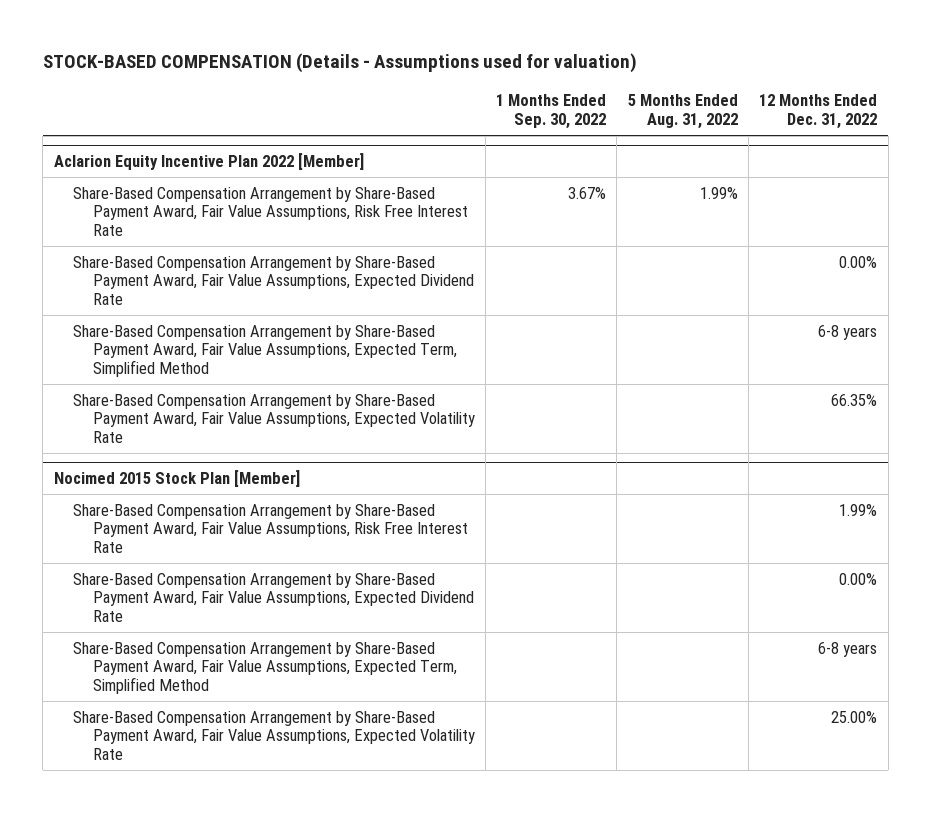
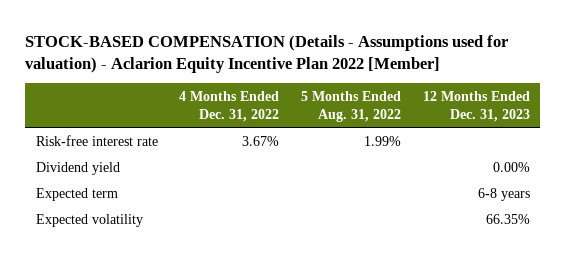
[42,53,637,74] STOCK-BASED COMPENSATION (Details - Assumptions used for valuation) -> [25,35,509,74] STOCK-BASED COMPENSATION (Details - Assumptions used for valuation) - Aclarion Equity Incentive Plan 2022 [Member]
[496,94,607,130] 1 Months Ended Sep. 30, 2022 -> none
[759,94,878,130] 12 Months Ended Dec. 31, 2022 -> none
none -> [179,91,280,122] 4 Months Ended Dec. 31, 2022
none -> [422,91,530,122] 12 Months Ended Dec. 31, 2023
[53,153,364,171] Aclarion Equity Incentive Plan 2022 [Member] -> none
[73,186,468,237] Share-Based Compensation Arrangement by Share-Based Payment Award, Fair Value Assumptions, Risk Free Interest Rate -> none
[73,255,474,306] Share-Based Compensation Arrangement by Share-Based Payment Award, Fair Value Assumptions, Expected Dividend Rate -> none
[73,324,457,378] Share-Based Compensation Arrangement by Share-Based Payment Award, Fair Value Assumptions, Expected Term, Simplified Method -> none
[73,393,475,444] Share-Based Compensation Arrangement by Share-Based Payment Award, Fair Value Assumptions, Expected Volatility Rate -> none
[53,470,300,488] Nocimed 2015 Stock Plan [Member] -> none
[73,503,468,554] Share-Based Compensation Arrangement by Share-Based Payment Award, Fair Value Assumptions, Risk Free Interest Rate -> none
[73,572,474,623] Share-Based Compensation Arrangement by Share-Based Payment Award, Fair Value Assumptions, Expected Dividend Rate -> none
[73,641,457,695] Share-Based Compensation Arrangement by Share-Based Payment Award, Fair Value Assumptions, Expected Term, Simplified Method -> none
[73,710,475,761] Share-Based Compensation Arrangement by Share-Based Payment Award, Fair Value Assumptions, Expected Volatility Rate -> none
none -> [35,134,158,146] Risk-free interest rate
none -> [35,161,120,175] Dividend yield
none -> [35,187,118,201] Expected term
none -> [35,213,143,227] Expected volatility

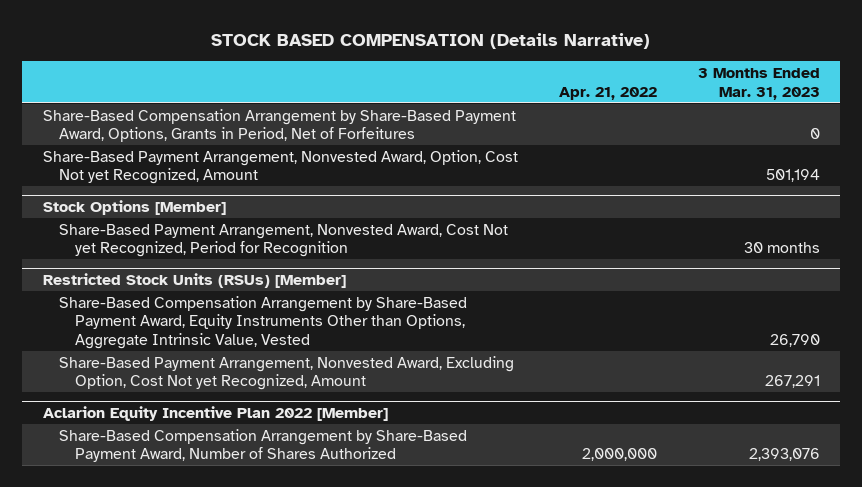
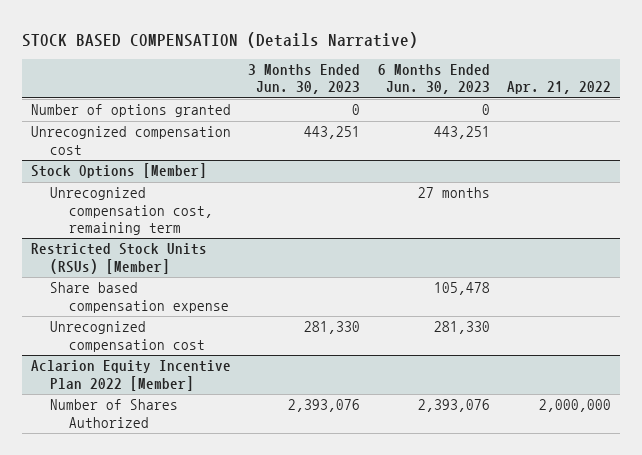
[697,67,820,100] 3 Months Ended Mar. 31, 2023 -> none
none -> [248,64,361,95] 3 Months Ended Jun. 30, 2023
none -> [377,64,490,95] 6 Months Ended Jun. 30, 2023
[42,108,516,143] Share-Based Compensation Arrangement by Share-Based Payment Award, Options, Grants in Period, Net of Forfeitures -> [31,104,232,118] Number of options granted
[42,149,518,185] Share-Based Payment Arrangement, Nonvested Award, Option, Cost Not yet Recognized, Amount -> [31,126,232,155] Unrecognized compensation cost
[58,223,508,258] Share-Based Payment Arrangement, Nonvested Award, Cost Not yet Recognized, Period for Recognition -> [50,187,214,235] Unrecognized compensation cost, remaining term
[58,295,467,350] Share-Based Compensation Arrangement by Share-Based Payment Award, Equity Instruments Other than Options, Aggregate Intrinsic Value, Vested -> [50,282,230,313] Share based compensation expense
[58,355,514,391] Share-Based Payment Arrangement, Nonvested Award, Excluding Option, Cost Not yet Recognized, Amount -> [50,321,206,352] Unrecognized compensation cost
[58,428,467,463] Share-Based Compensation Arrangement by Share-Based Payment Award, Number of Shares Authorized -> [50,399,179,428] Number of Shares Authorized

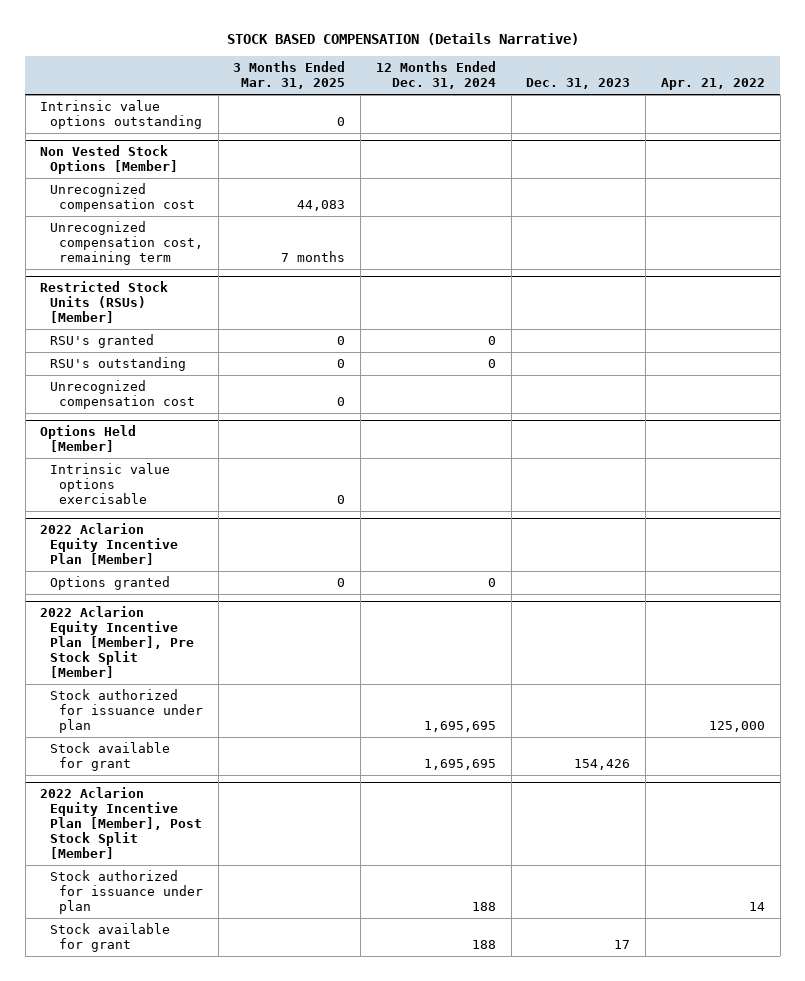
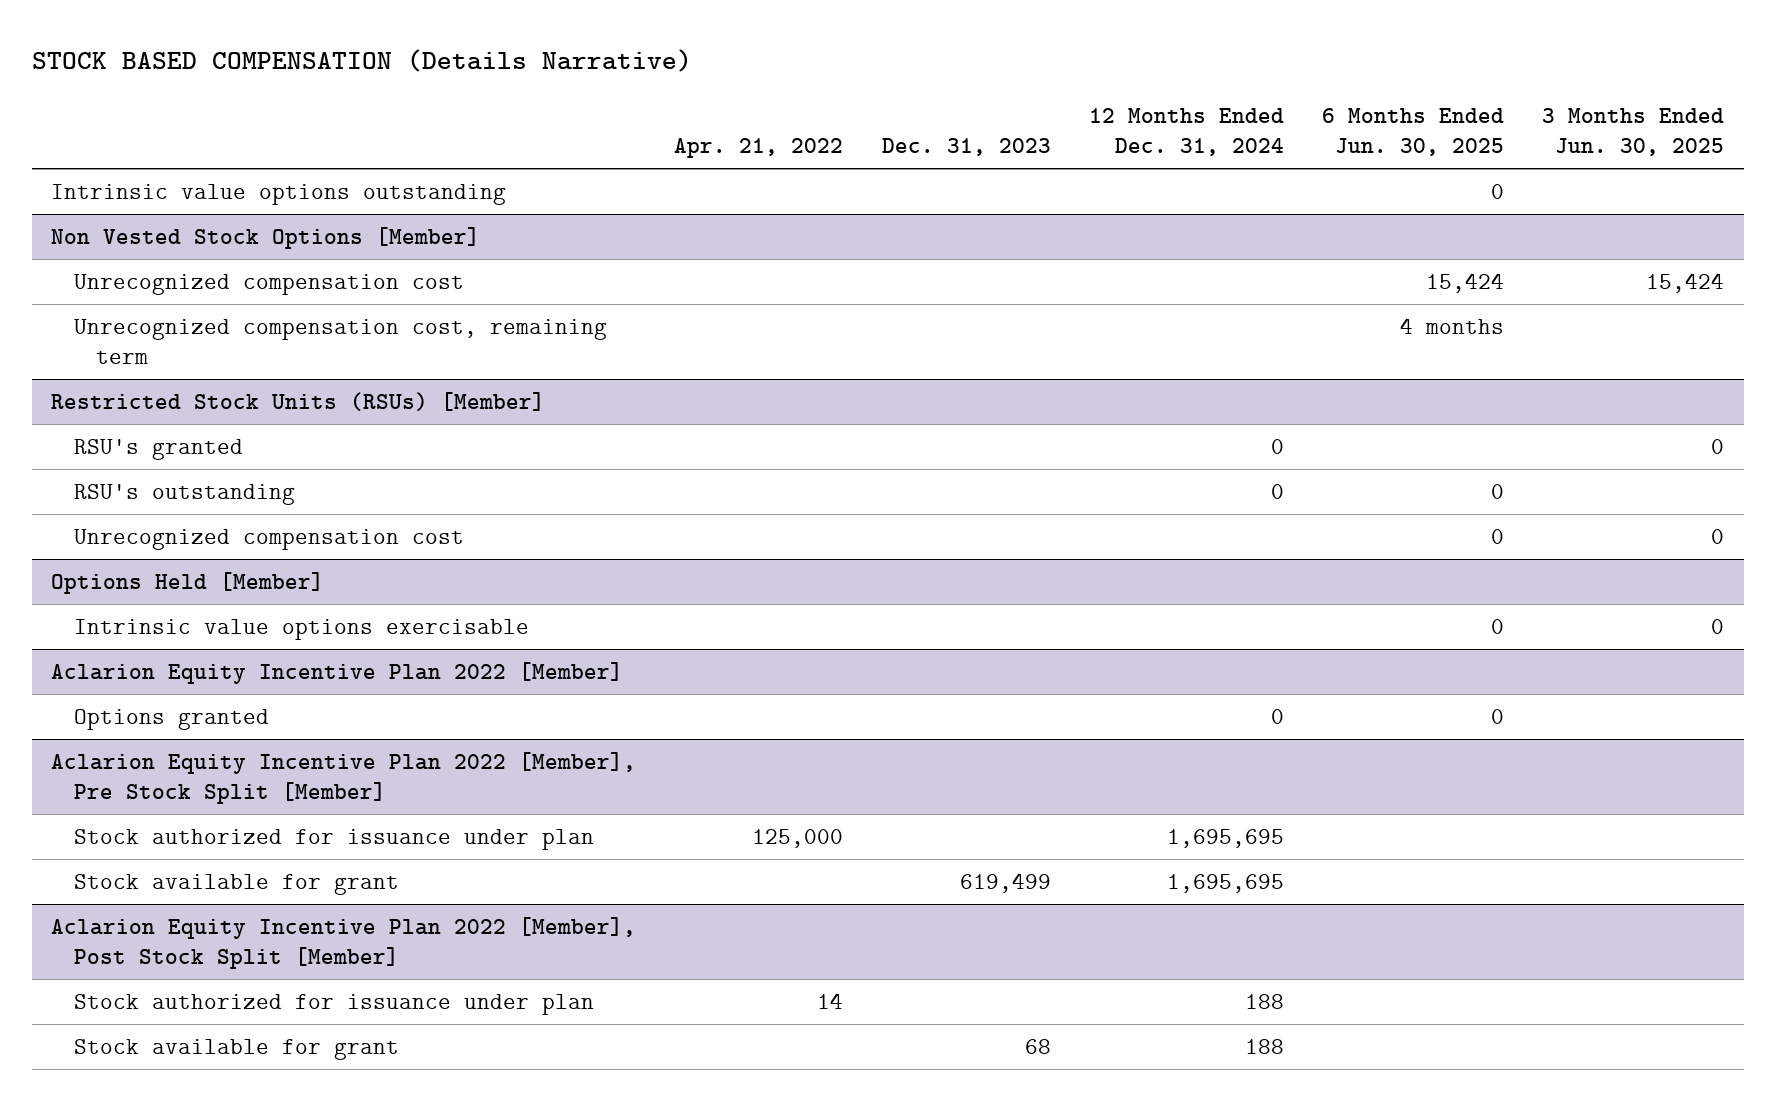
[233,61,346,90] 3 Months Ended Mar. 31, 2025 -> none
none -> [1322,108,1505,156] 6 Months Ended Jun. 30, 2025
none -> [1542,108,1725,156] 3 Months Ended Jun. 30, 2025
[40,523,178,566] 2022 Aclarion Equity Incentive Plan [Member] -> [51,662,624,685] Aclarion Equity Incentive Plan 2022 [Member]
[40,606,194,679] 2022 Aclarion Equity Incentive Plan [Member], Pre Stock Split [Member] -> [51,752,637,804] Aclarion Equity Incentive Plan 2022 [Member], Pre Stock Split [Member]
[574,758,631,770] 154,426 -> [959,873,1051,894] 619,499
[40,787,202,860] 2022 Aclarion Equity Incentive Plan [Member], Post Stock Split [Member] -> [51,917,637,969] Aclarion Equity Incentive Plan 2022 [Member], Post Stock Split [Member]
[614,939,631,949] 17 -> [1024,1039,1051,1055] 68

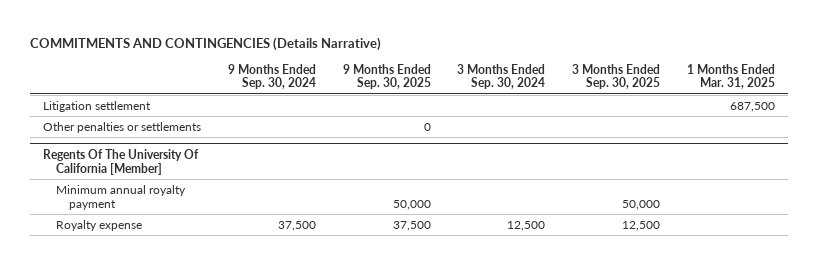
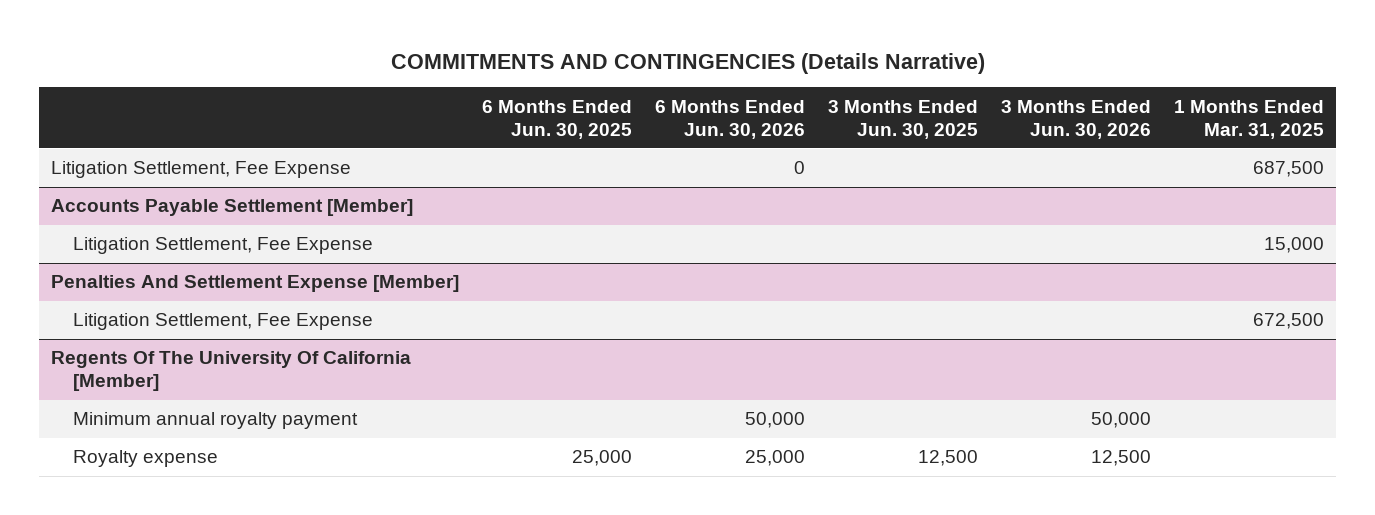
[227,63,316,90] 9 Months Ended Sep. 30, 2024 -> none
[342,63,431,90] 9 Months Ended Sep. 30, 2025 -> none
[457,63,546,90] 3 Months Ended Sep. 30, 2024 -> none
[572,63,661,90] 3 Months Ended Sep. 30, 2025 -> none
none -> [481,99,632,139] 6 Months Ended Jun. 30, 2025
none -> [655,99,806,139] 6 Months Ended Jun. 30, 2026
none -> [828,99,979,139] 3 Months Ended Jun. 30, 2025
none -> [1001,99,1152,139] 3 Months Ended Jun. 30, 2026
[43,121,202,133] Other penalties or settlements -> none
[43,100,152,112] Litigation settlement -> [50,161,351,179] Litigation Settlement, Fee Expense
none -> [50,199,413,217] Accounts Payable Settlement [Member]
none -> [72,237,373,255] Litigation Settlement, Fee Expense
none -> [50,275,459,293] Penalties And Settlement Expense [Member]
none -> [72,313,373,331] Litigation Settlement, Fee Expense

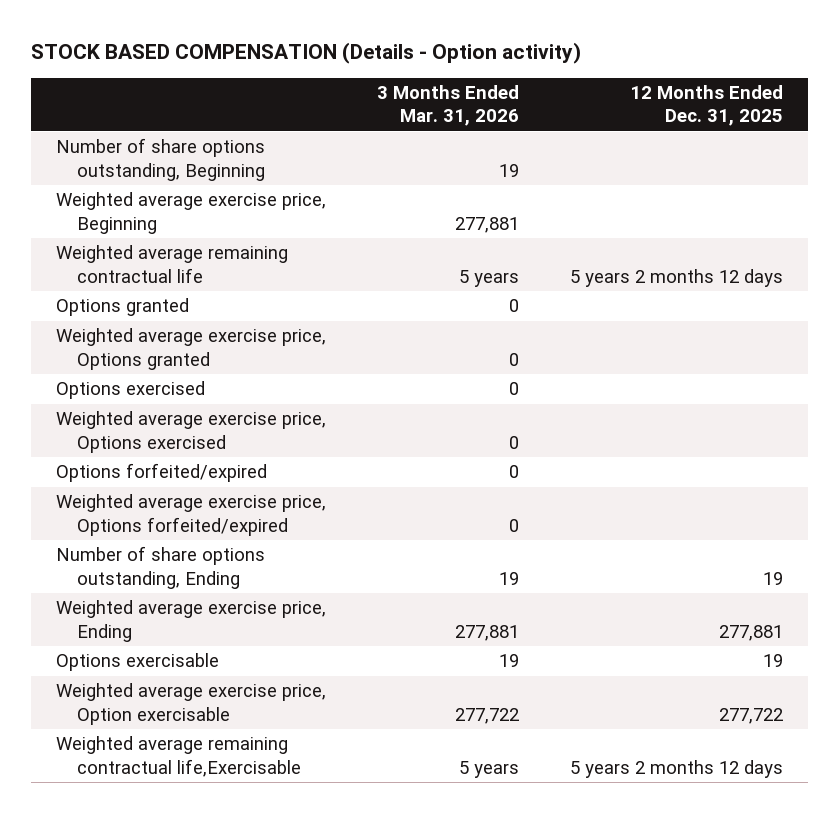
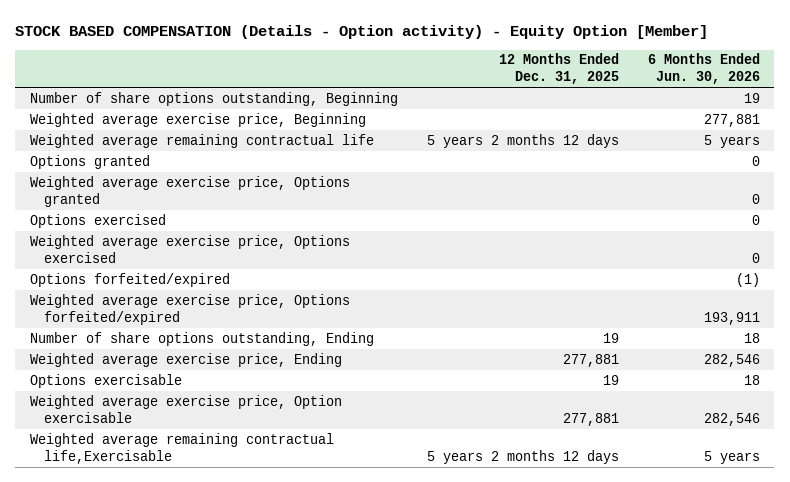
[30,42,581,65] STOCK BASED COMPENSATION (Details - Option activity) -> [15,25,709,40] STOCK BASED COMPENSATION (Details - Option activity) - Equity Option [Member]
[376,85,519,127] 3 Months Ended Mar. 31, 2026 -> none
none -> [647,53,760,85] 6 Months Ended Jun. 30, 2026
[718,707,783,724] 277,722 -> [562,412,619,426] 277,881

